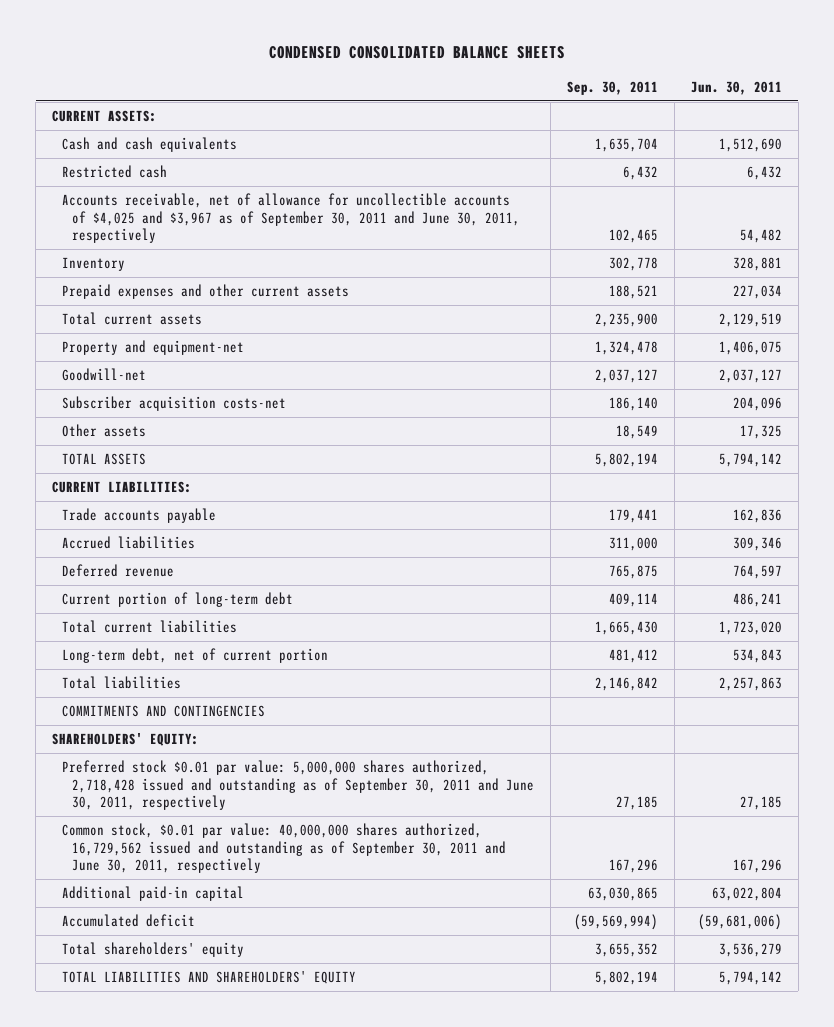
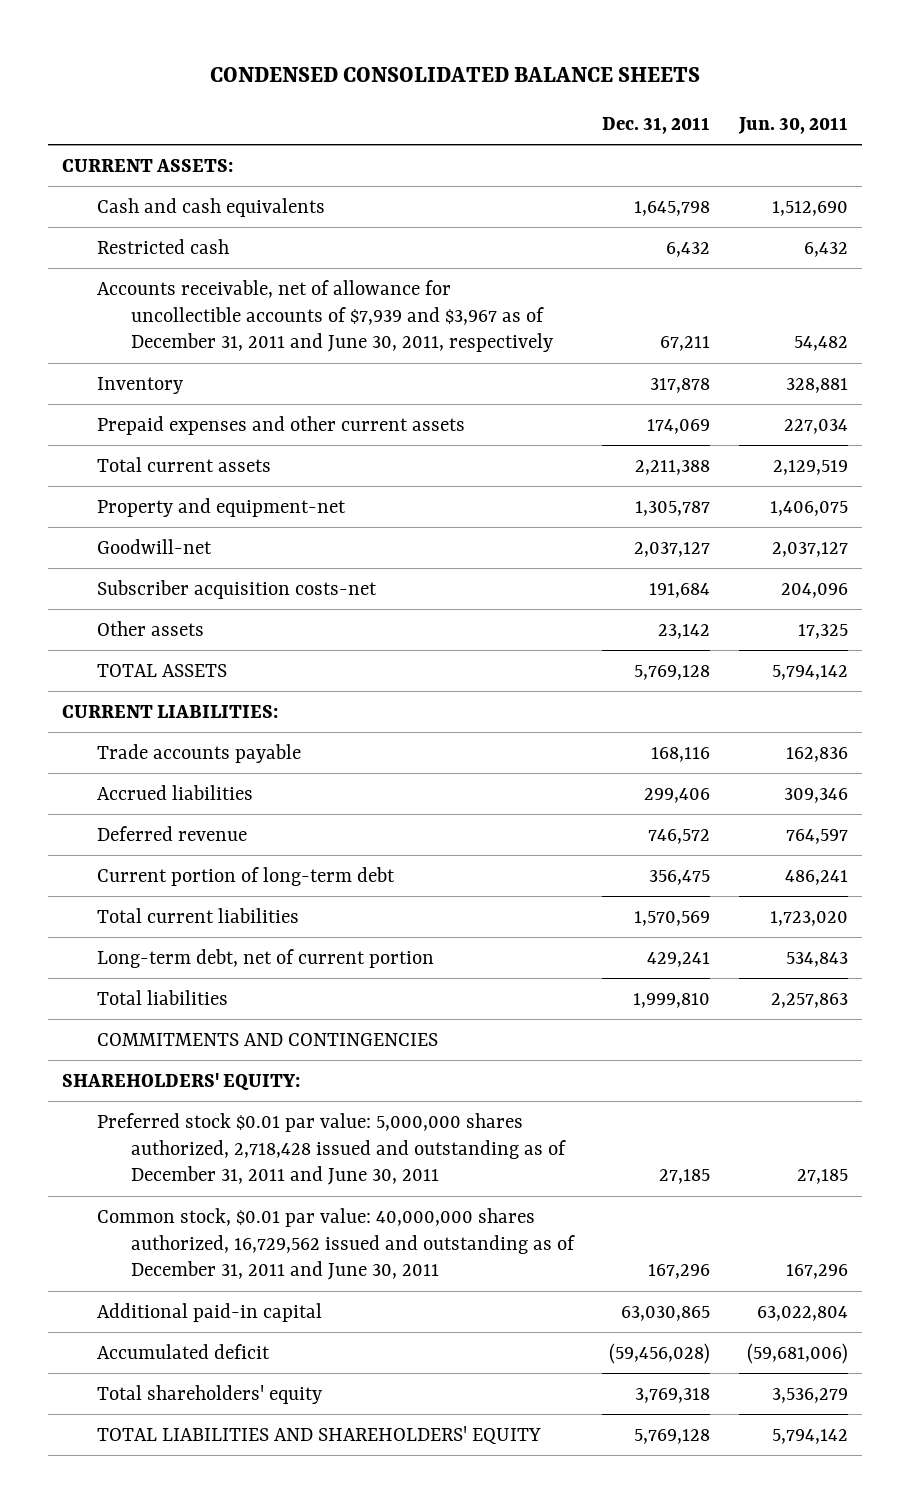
[567,80,659,95] Sep. 30, 2011 -> none
none -> [602,117,711,135] Dec. 31, 2011
[62,193,521,244] Accounts receivable, net of allowance for uncollectible accounts of $4,025 and $3,967 as of September 30, 2011 and June 30, 2011, respectively -> [96,279,554,353] Accounts receivable, net of allowance for uncollectible accounts of $7,939 and $3,967 as of December 31, 2011 and June 30, 2011, respectively
[62,760,535,811] Preferred stock $0.01 par value: 5,000,000 shares authorized, 2,718,428 issued and outstanding as of September 30, 2011 and June 30, 2011, respectively -> [96,1112,567,1186] Preferred stock $0.01 par value: 5,000,000 shares authorized, 2,718,428 issued and outstanding as of December 31, 2011 and June 30, 2011
[62,823,507,874] Common stock, $0.01 par value: 40,000,000 shares authorized, 16,729,562 issued and outstanding as of September 30, 2011 and June 30, 2011, respectively -> [96,1207,576,1281] Common stock, $0.01 par value: 40,000,000 shares authorized, 16,729,562 issued and outstanding as of December 31, 2011 and June 30, 2011

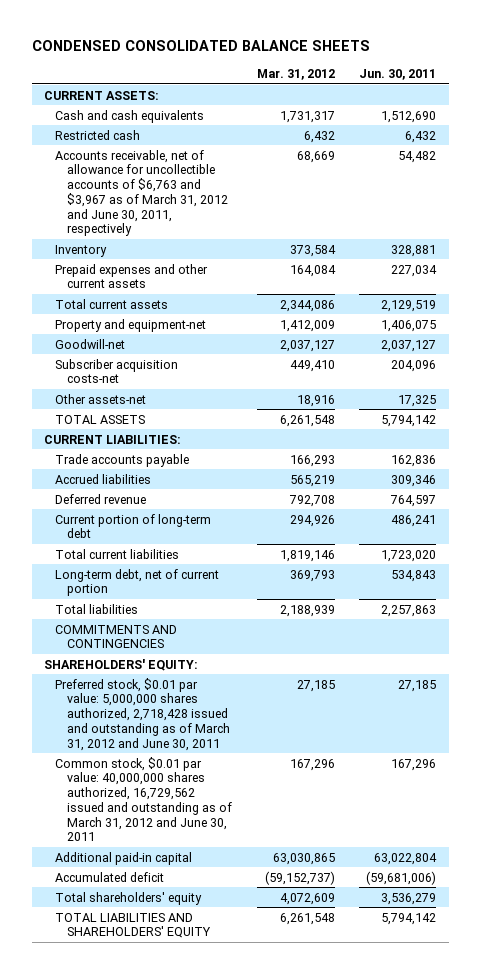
[602,117,711,135] Dec. 31, 2011 -> none
none -> [256,69,335,81] Mar. 31, 2012
[96,279,554,353] Accounts receivable, net of allowance for uncollectible accounts of $7,939 and $3,967 as of December 31, 2011 and June 30, 2011, respectively -> [55,149,228,237] Accounts receivable, net of allowance for uncollectible accounts of $6,763 and $3,967 as of March 31, 2012 and June 30, 2011, respectively
[96,620,204,636] Other assets -> [55,393,147,404] Other assets-net
[96,1112,567,1186] Preferred stock $0.01 par value: 5,000,000 shares authorized, 2,718,428 issued and outstanding as of December 31, 2011 and June 30, 2011 -> [55,677,230,751] Preferred stock, $0.01 par value: 5,000,000 shares authorized, 2,718,428 issued and outstanding as of March 31, 2012 and June 30, 2011
[96,1207,576,1281] Common stock, $0.01 par value: 40,000,000 shares authorized, 16,729,562 issued and outstanding as of December 31, 2011 and June 30, 2011 -> [55,756,232,842] Common stock, $0.01 par value: 40,000,000 shares authorized, 16,729,562 issued and outstanding as of March 31, 2012 and June 30, 2011

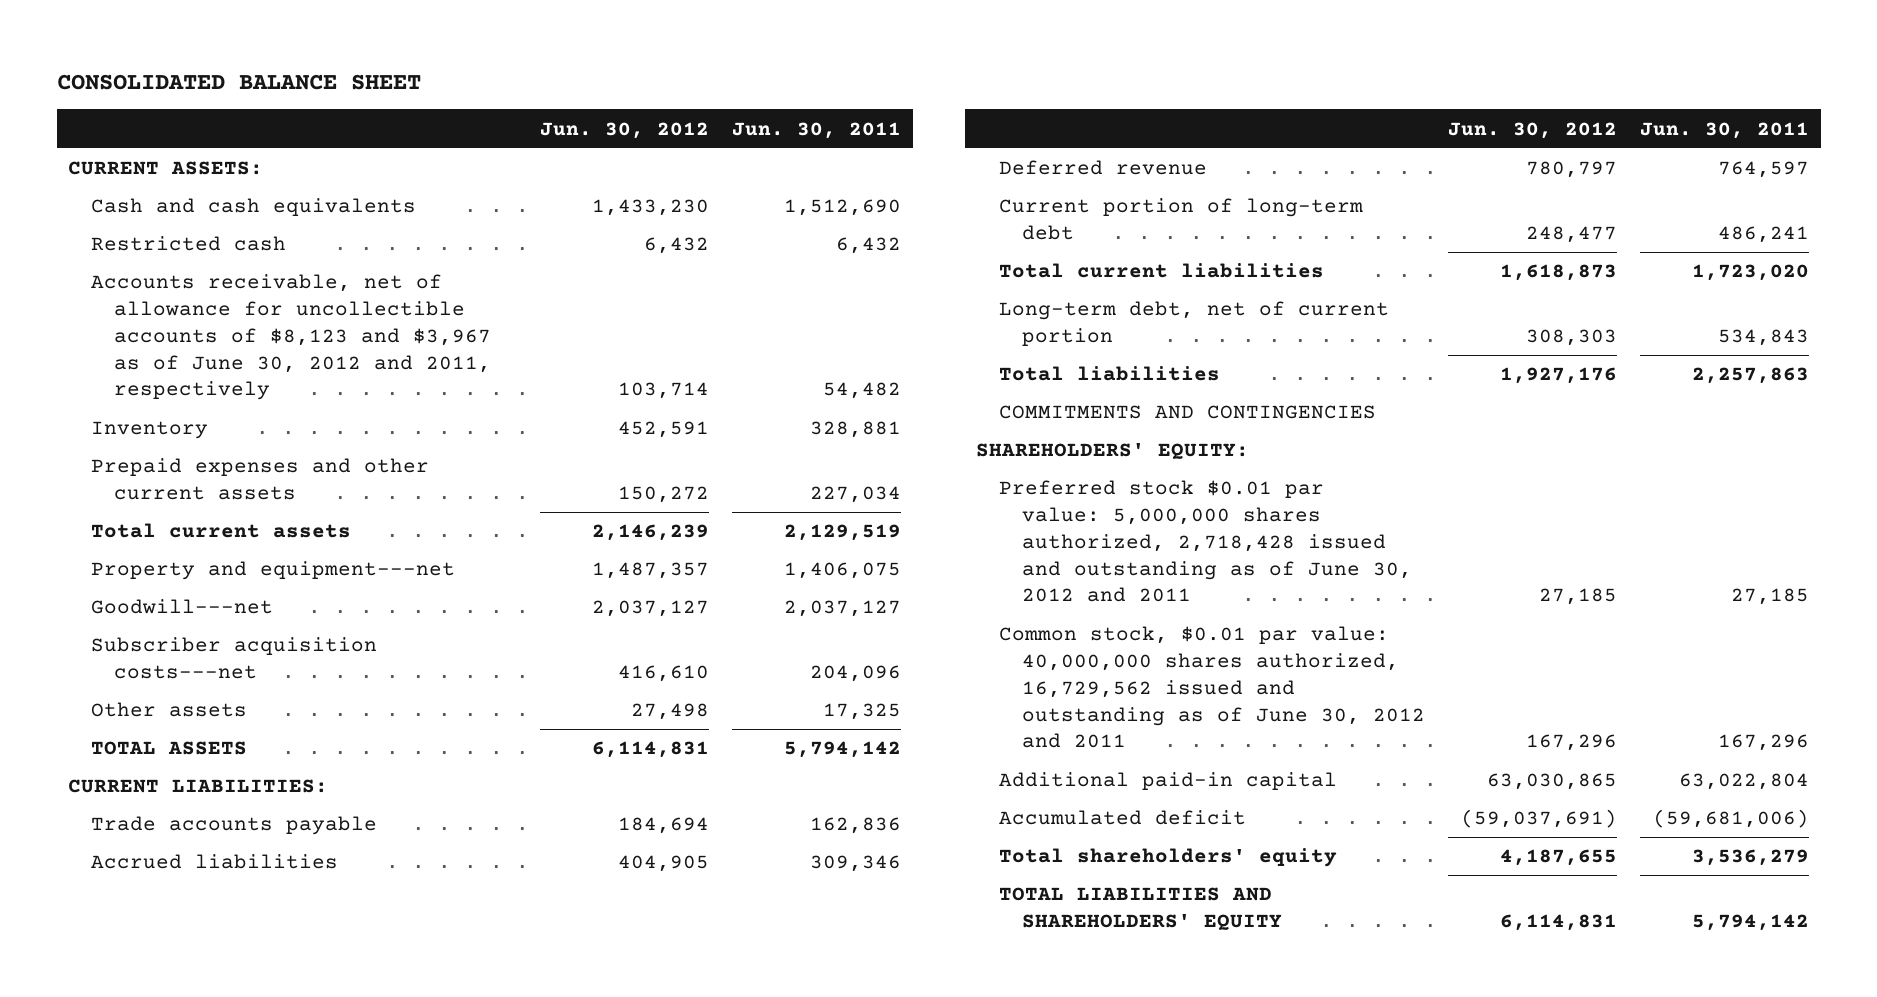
[31,40,370,52] CONDENSED CONSOLIDATED BALANCE SHEETS -> [56,73,421,90] CONSOLIDATED BALANCE SHEET
[256,69,335,81] Mar. 31, 2012 -> none
none -> [540,121,710,139] Jun. 30, 2012
[55,149,228,237] Accounts receivable, net of allowance for uncollectible accounts of $6,763 and $3,967 as of March 31, 2012 and June 30, 2011, respectively -> [91,274,492,401] Accounts receivable, net of allowance for uncollectible accounts of $8,123 and $3,967 as of June 30, 2012 and 2011, respectively
[55,318,207,332] Property and equipment-net -> [91,561,456,581] Property and equipment---net
[55,338,126,349] Goodwill-net -> [91,599,274,615] Goodwill---net
[55,358,179,384] Subscriber acquisition costs-net -> [91,637,378,679] Subscriber acquisition costs---net
[55,393,147,404] Other assets-net -> [91,702,248,718] Other assets
[55,677,230,751] Preferred stock, $0.01 par value: 5,000,000 shares authorized, 2,718,428 issued and outstanding as of March 31, 2012 and June 30, 2011 -> [999,480,1413,603] Preferred stock $0.01 par value: 5,000,000 shares authorized, 2,718,428 issued and outstanding as of June 30, 2012 and 2011
[55,756,232,842] Common stock, $0.01 par value: 40,000,000 shares authorized, 16,729,562 issued and outstanding as of March 31, 2012 and June 30, 2011 -> [999,626,1426,749] Common stock, $0.01 par value: 40,000,000 shares authorized, 16,729,562 issued and outstanding as of June 30, 2012 and 2011

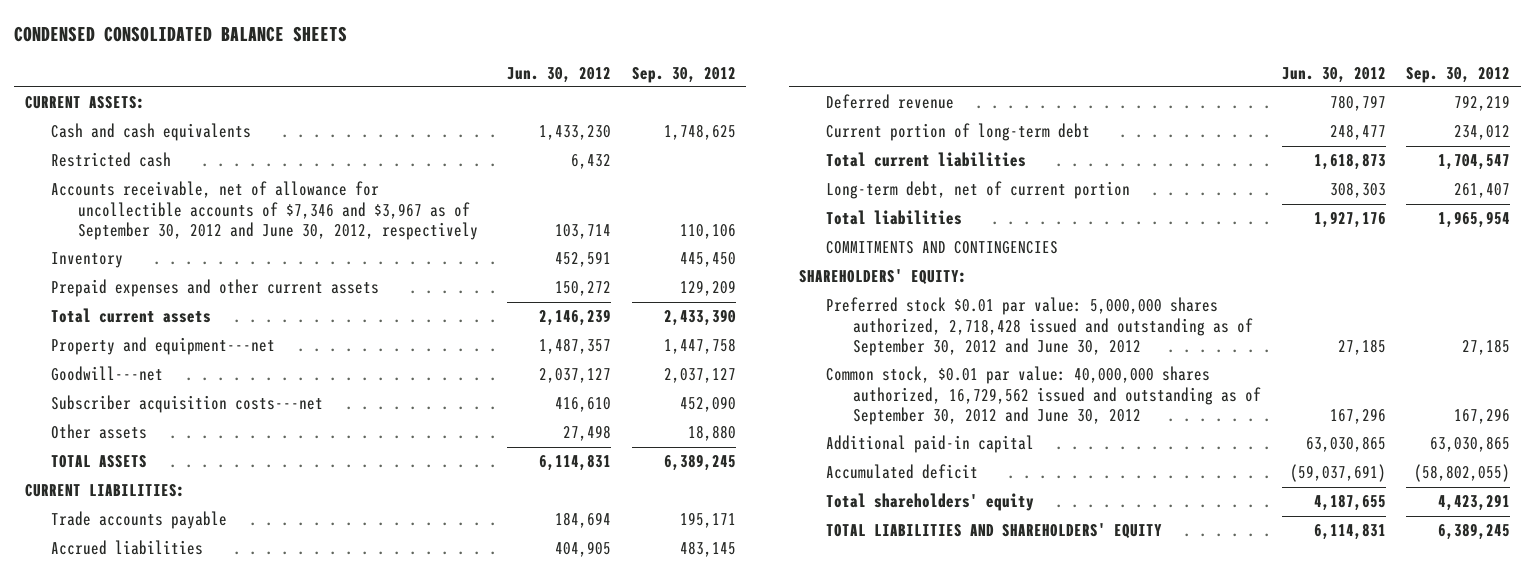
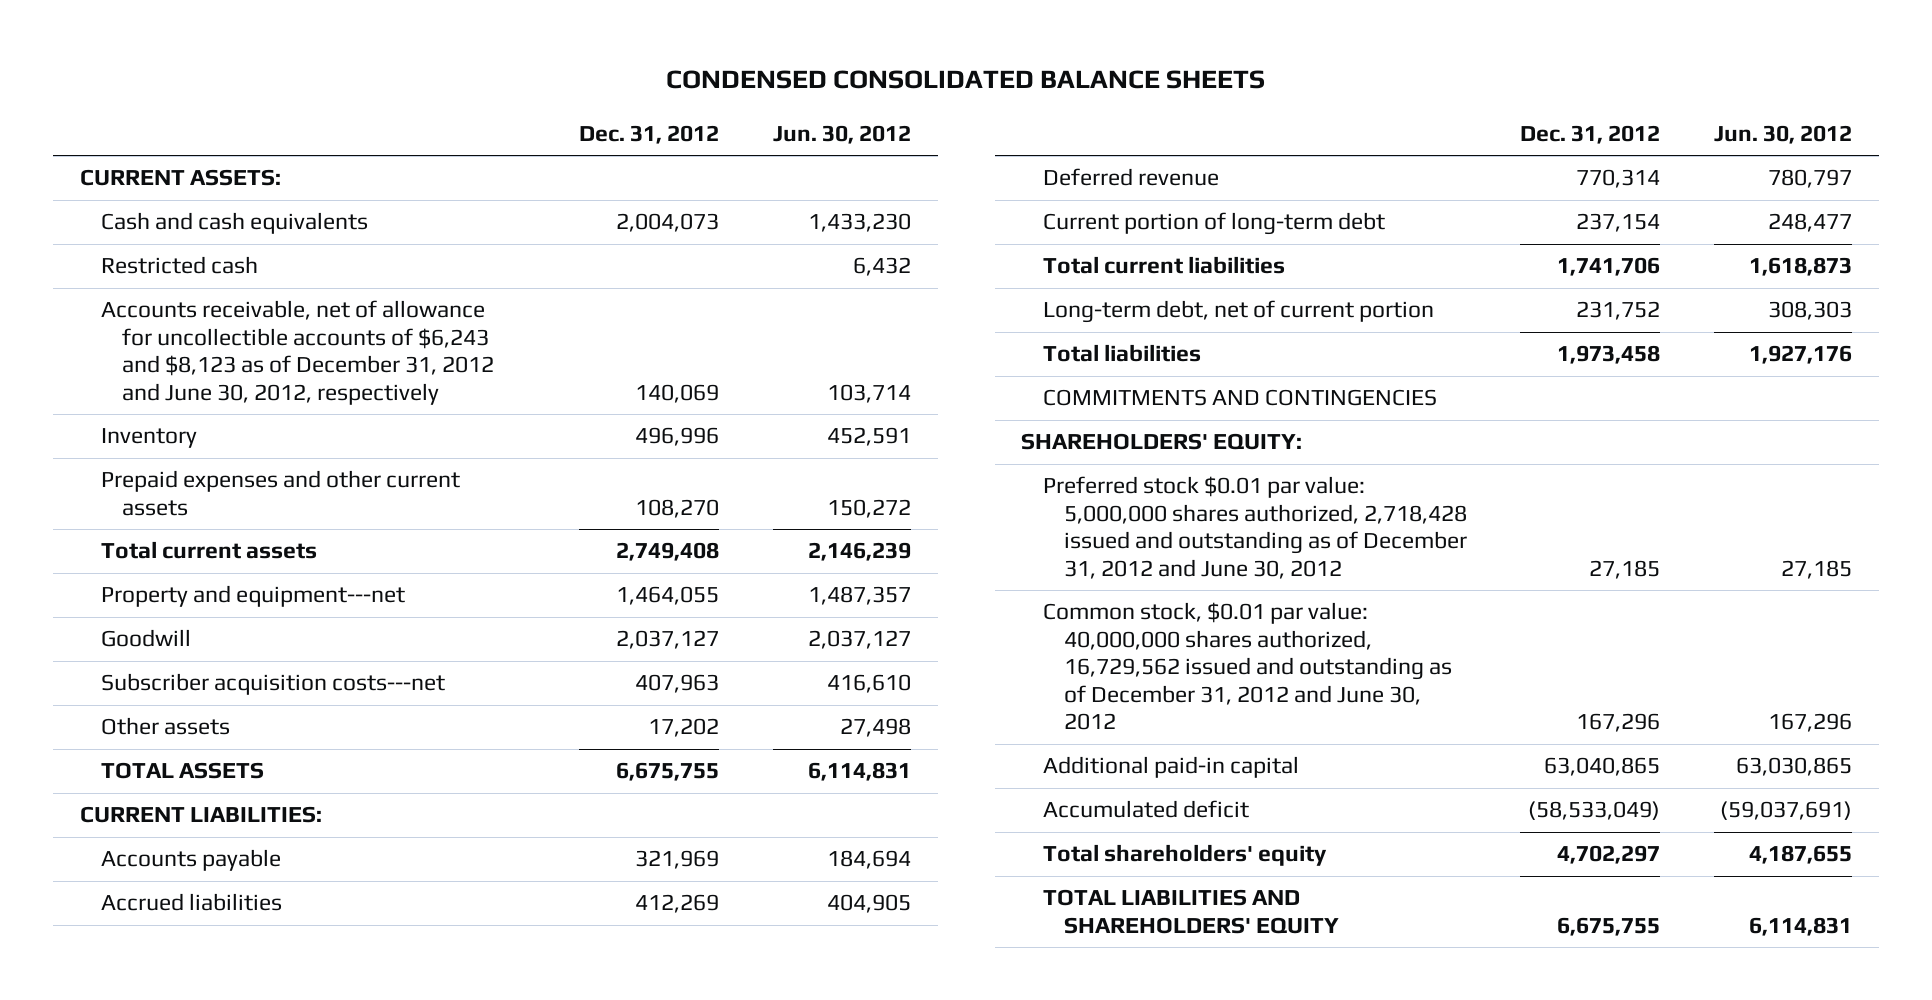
[631,66,736,83] Sep. 30, 2012 -> none
none -> [578,124,719,144] Dec. 31, 2012
[51,181,479,241] Accounts receivable, net of allowance for uncollectible accounts of $7,346 and $3,967 as of September 30, 2012 and June 30, 2012, respectively -> [101,300,495,405] Accounts receivable, net of allowance for uncollectible accounts of $6,243 and $8,123 as of December 31, 2012 and June 30, 2012, respectively
[51,366,164,382] Goodwill---net -> [101,629,192,648] Goodwill
[51,511,228,530] Trade accounts payable -> [101,849,282,872] Accounts payable
[826,297,1253,357] Preferred stock $0.01 par value: 5,000,000 shares authorized, 2,718,428 issued and outstanding as of September 30, 2012 and June 30, 2012 -> [1042,476,1467,579] Preferred stock $0.01 par value: 5,000,000 shares authorized, 2,718,428 issued and outstanding as of December 31, 2012 and June 30, 2012
[826,366,1261,426] Common stock, $0.01 par value: 40,000,000 shares authorized, 16,729,562 issued and outstanding as of September 30, 2012 and June 30, 2012 -> [1042,602,1452,731] Common stock, $0.01 par value: 40,000,000 shares authorized, 16,729,562 issued and outstanding as of December 31, 2012 and June 30, 2012

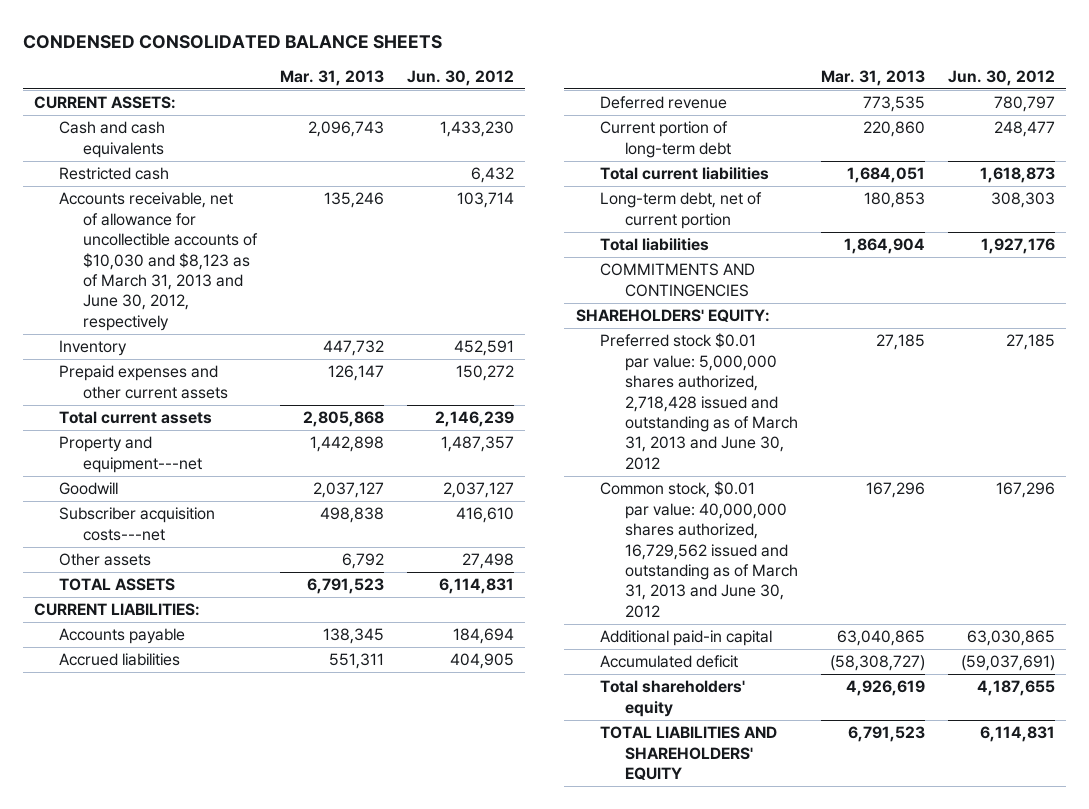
[578,124,719,144] Dec. 31, 2012 -> none
none -> [279,69,384,86] Mar. 31, 2013
[101,300,495,405] Accounts receivable, net of allowance for uncollectible accounts of $6,243 and $8,123 as of December 31, 2012 and June 30, 2012, respectively -> [58,192,259,331] Accounts receivable, net of allowance for uncollectible accounts of $10,030 and $8,123 as of March 31, 2013 and June 30, 2012, respectively
[1042,476,1467,579] Preferred stock $0.01 par value: 5,000,000 shares authorized, 2,718,428 issued and outstanding as of December 31, 2012 and June 30, 2012 -> [600,333,798,470] Preferred stock $0.01 par value: 5,000,000 shares authorized, 2,718,428 issued and outstanding as of March 31, 2013 and June 30, 2012
[1042,602,1452,731] Common stock, $0.01 par value: 40,000,000 shares authorized, 16,729,562 issued and outstanding as of December 31, 2012 and June 30, 2012 -> [600,481,798,618] Common stock, $0.01 par value: 40,000,000 shares authorized, 16,729,562 issued and outstanding as of March 31, 2013 and June 30, 2012

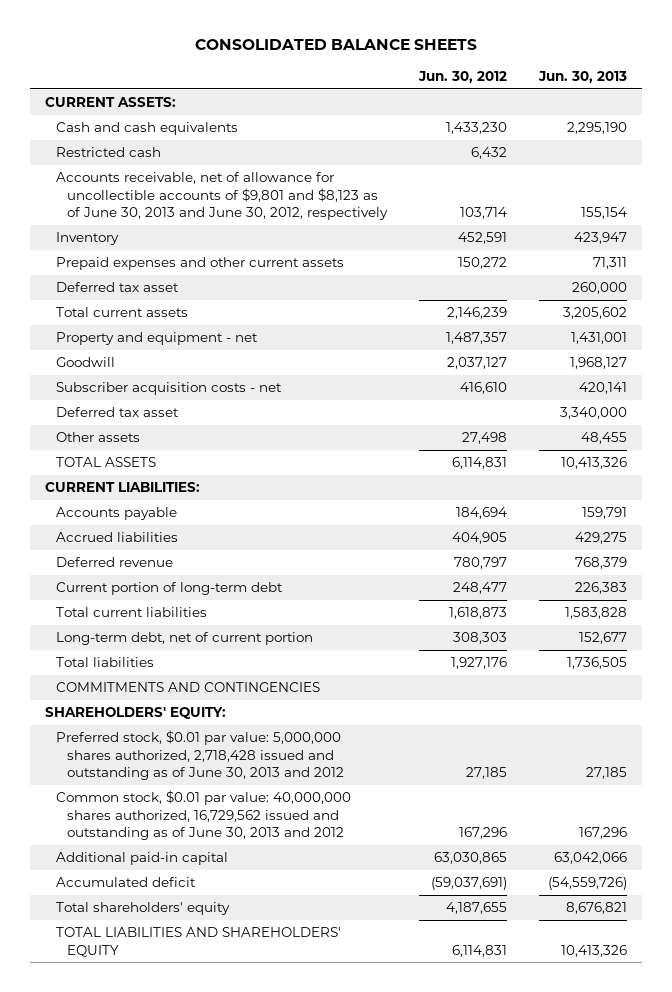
[23,34,443,49] CONDENSED CONSOLIDATED BALANCE SHEETS -> [195,39,478,51] CONSOLIDATED BALANCE SHEETS
[279,69,384,86] Mar. 31, 2013 -> none
none -> [537,70,627,83] Jun. 30, 2013
[58,192,259,331] Accounts receivable, net of allowance for uncollectible accounts of $10,030 and $8,123 as of March 31, 2013 and June 30, 2012, respectively -> [56,172,389,220] Accounts receivable, net of allowance for uncollectible accounts of $9,801 and $8,123 as of June 30, 2013 and June 30, 2012, respectively
none -> [56,282,180,293] Deferred tax asset
[58,436,203,473] Property and equipment---net -> [56,332,259,346] Property and equipment - net
[58,507,215,541] Subscriber acquisition costs---net -> [56,382,283,396] Subscriber acquisition costs - net
none -> [56,407,180,418] Deferred tax asset
[600,333,798,470] Preferred stock $0.01 par value: 5,000,000 shares authorized, 2,718,428 issued and outstanding as of March 31, 2013 and June 30, 2012 -> [56,730,345,780] Preferred stock, $0.01 par value: 5,000,000 shares authorized, 2,718,428 issued and outstanding as of June 30, 2013 and 2012
[600,481,798,618] Common stock, $0.01 par value: 40,000,000 shares authorized, 16,729,562 issued and outstanding as of March 31, 2013 and June 30, 2012 -> [56,790,352,840] Common stock, $0.01 par value: 40,000,000 shares authorized, 16,729,562 issued and outstanding as of June 30, 2013 and 2012

